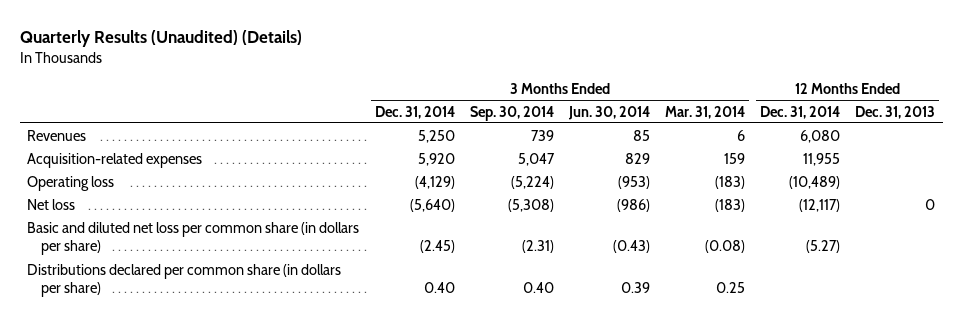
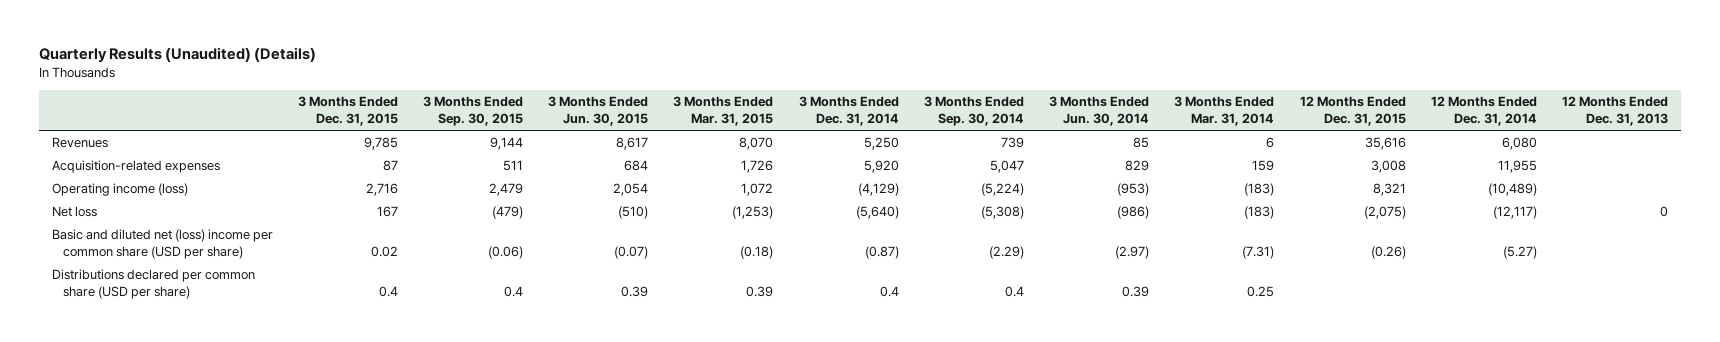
none -> [297,96,398,127] 3 Months Ended Dec. 31, 2015
none -> [422,96,523,127] 3 Months Ended Sep. 30, 2015
none -> [548,96,649,127] 3 Months Ended Jun. 30, 2015
none -> [673,96,774,127] 3 Months Ended Mar. 31, 2015
none -> [1299,96,1406,127] 12 Months Ended Dec. 31, 2015
[27,175,115,191] Operating loss -> [51,183,188,197] Operating income (loss)
[27,221,360,256] Basic and diluted net loss per common share (in dollars per share) -> [51,229,273,260] Basic and diluted net (loss) income per common share (USD per share)
[419,240,455,254] (2.45) -> [864,246,899,260] (0.87)
[521,240,554,254] (2.31) -> [988,246,1024,260] (2.29)
[612,240,650,254] (0.43) -> [1115,246,1150,260] (2.97)
[705,240,746,254] (0.08) -> [1242,246,1275,260] (7.31)
[27,263,342,298] Distributions declared per common share (in dollars per share) -> [51,269,255,300] Distributions declared per common share (USD per share)
[423,282,455,294] 0.40 -> [879,286,899,298] 0.4
[522,282,554,294] 0.40 -> [1004,286,1024,298] 0.4

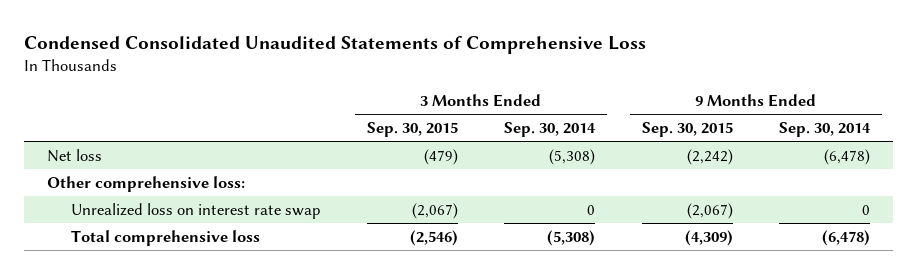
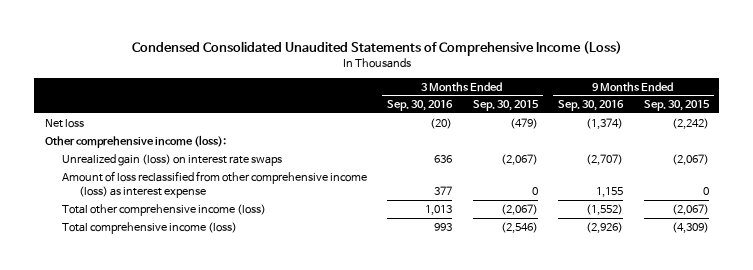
[23,36,646,55] Condensed Consolidated Unaudited Statements of Comprehensive Loss -> [131,40,622,56] Condensed Consolidated Unaudited Statements of Comprehensive Income (Loss)
[504,122,597,138] Sep. 30, 2014 -> none
[779,122,872,138] Sep. 30, 2014 -> none
none -> [387,100,454,112] Sep. 30, 2016
none -> [558,100,625,112] Sep. 30, 2016
[46,175,245,192] Other comprehensive loss: -> [44,134,226,148] Other comprehensive income (loss):
[70,202,321,219] Unrealized loss on interest rate swap -> [61,153,282,166] Unrealized gain (loss) on interest rate swaps
none -> [61,170,367,198] Amount of loss reclassified from other comprehensive income (loss) as interest expense
none -> [61,203,266,216] Total other comprehensive income (loss)
[70,229,260,246] Total comprehensive loss -> [61,221,237,234] Total comprehensive income (loss)

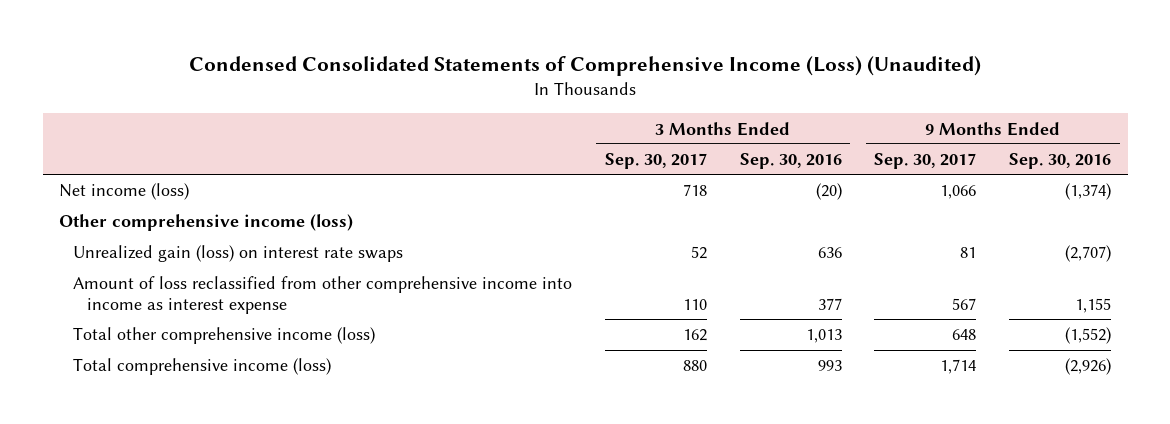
[131,40,622,56] Condensed Consolidated Unaudited Statements of Comprehensive Income (Loss) -> [189,55,982,76] Condensed Consolidated Statements of Comprehensive Income (Loss) (Unaudited)
[472,100,539,112] Sep. 30, 2015 -> none
[643,100,710,112] Sep. 30, 2015 -> none
none -> [604,153,707,170] Sep. 30, 2017
none -> [874,153,977,170] Sep. 30, 2017
[44,118,84,128] Net loss -> [58,183,189,201] Net income (loss)
[44,134,226,148] Other comprehensive income (loss): -> [58,214,353,232] Other comprehensive income (loss)
[61,170,367,198] Amount of loss reclassified from other comprehensive income (loss) as interest expense -> [72,276,572,315] Amount of loss reclassified from other comprehensive income into income as interest expense

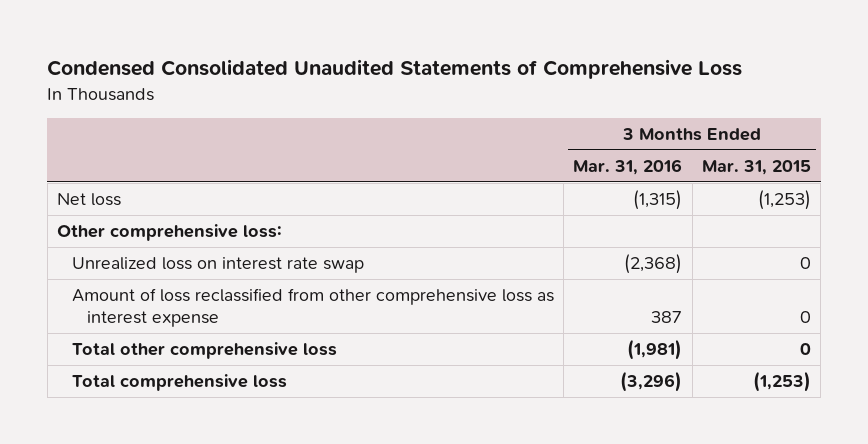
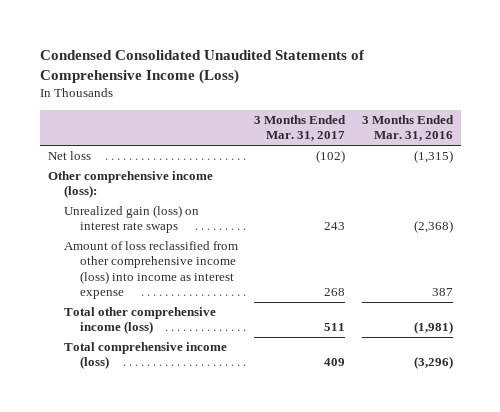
[47,59,743,80] Condensed Consolidated Unaudited Statements of Comprehensive Loss -> [39,49,365,84] Condensed Consolidated Unaudited Statements of Comprehensive Income (Loss)
[701,160,811,176] Mar. 31, 2015 -> none
none -> [254,114,347,142] 3 Months Ended Mar. 31, 2017
[56,224,282,242] Other comprehensive loss: -> [47,171,213,199] Other comprehensive income (loss):
[71,257,364,274] Unrealized loss on interest rate swap -> [64,205,200,234] Unrealized gain (loss) on interest rate swaps
[71,288,554,328] Amount of loss reclassified from other comprehensive loss as interest expense -> [64,241,239,300] Amount of loss reclassified from other comprehensive income (loss) into income as interest expense
[71,342,337,360] Total other comprehensive loss -> [64,307,217,335] Total other comprehensive income (loss)
[71,374,287,392] Total comprehensive loss -> [64,342,228,370] Total comprehensive income (loss)

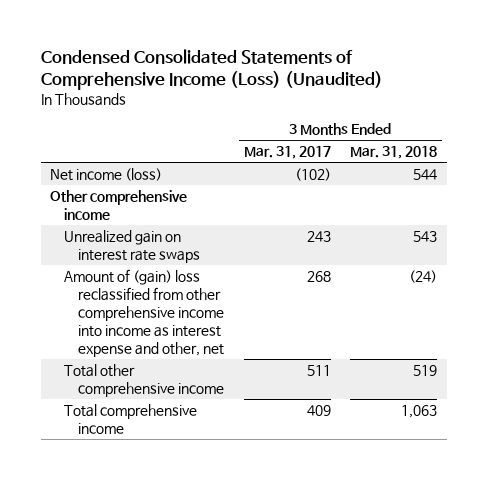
[39,49,365,84] Condensed Consolidated Unaudited Statements of Comprehensive Income (Loss) -> [40,48,383,90] Condensed Consolidated Statements of Comprehensive Income (Loss) (Unaudited)
[361,114,454,142] 3 Months Ended Mar. 31, 2016 -> none
none -> [350,146,438,160] Mar. 31, 2018
[47,151,91,161] Net loss -> [50,168,163,182] Net income (loss)
[47,171,213,199] Other comprehensive income (loss): -> [50,190,188,221] Other comprehensive income
[64,205,200,234] Unrealized gain (loss) on interest rate swaps -> [64,230,201,264] Unrealized gain on interest rate swaps
[64,241,239,300] Amount of loss reclassified from other comprehensive income (loss) into income as interest expense -> [64,269,225,357] Amount of (gain) loss reclassified from other comprehensive income into income as interest expense and other, net
[64,307,217,335] Total other comprehensive income (loss) -> [64,364,225,398] Total other comprehensive income
[64,342,228,370] Total comprehensive income (loss) -> [64,404,198,435] Total comprehensive income

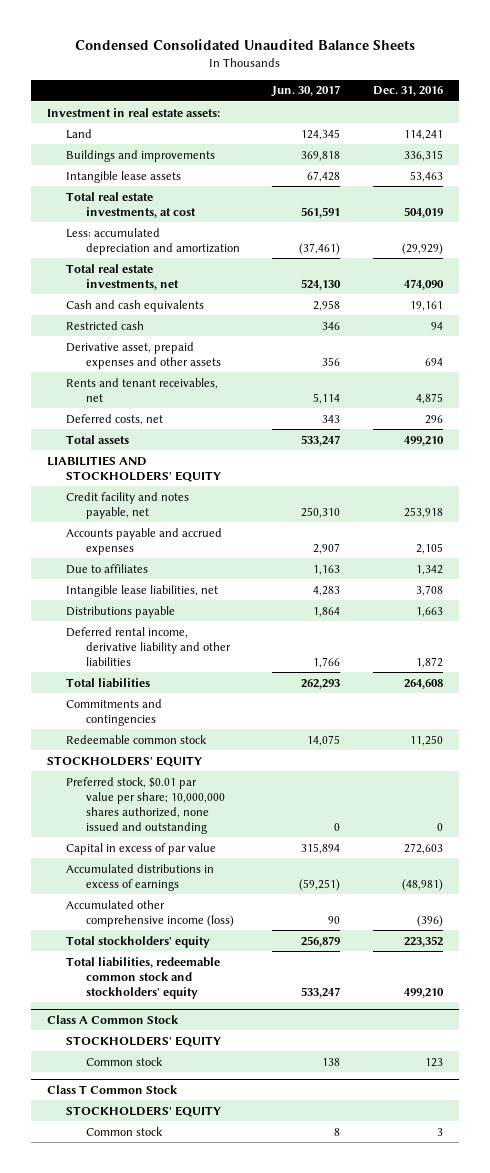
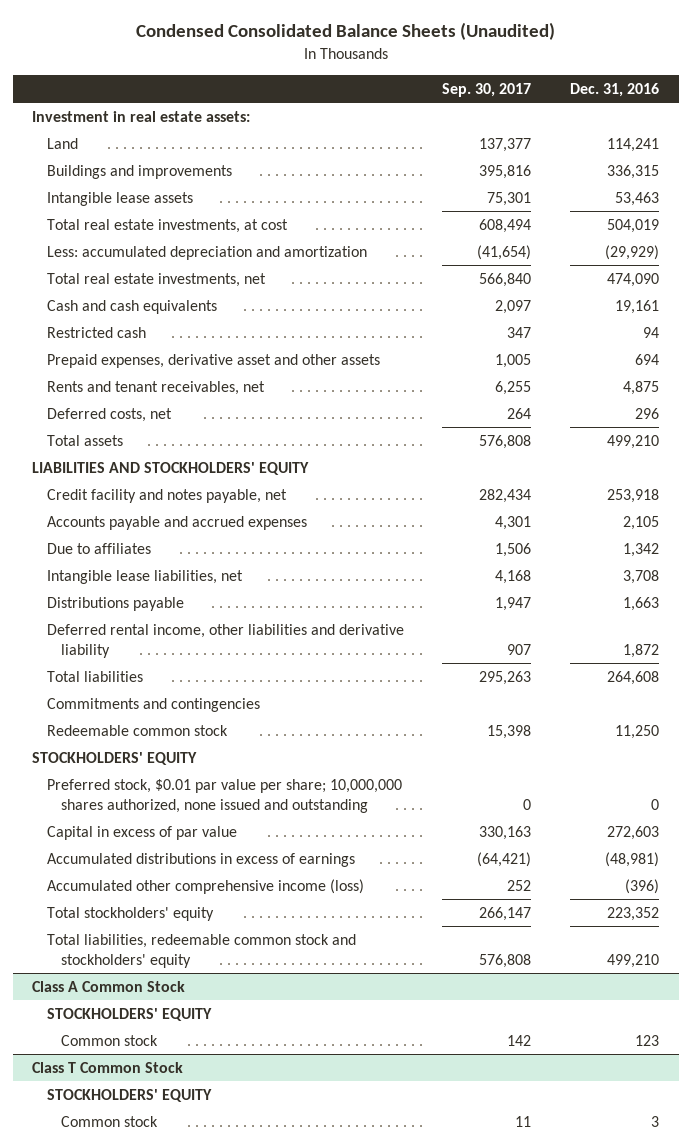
[75,39,416,51] Condensed Consolidated Unaudited Balance Sheets -> [135,22,555,41] Condensed Consolidated Balance Sheets (Unaudited)
[271,85,341,98] Jun. 30, 2017 -> none
none -> [442,82,532,97] Sep. 30, 2017
[66,341,221,369] Derivative asset, prepaid expenses and other assets -> [46,353,380,368] Prepaid expenses, derivative asset and other assets
[66,626,231,666] Deferred rental income, derivative liability and other liabilities -> [46,623,404,658] Deferred rental income, other liabilities and derivative liability

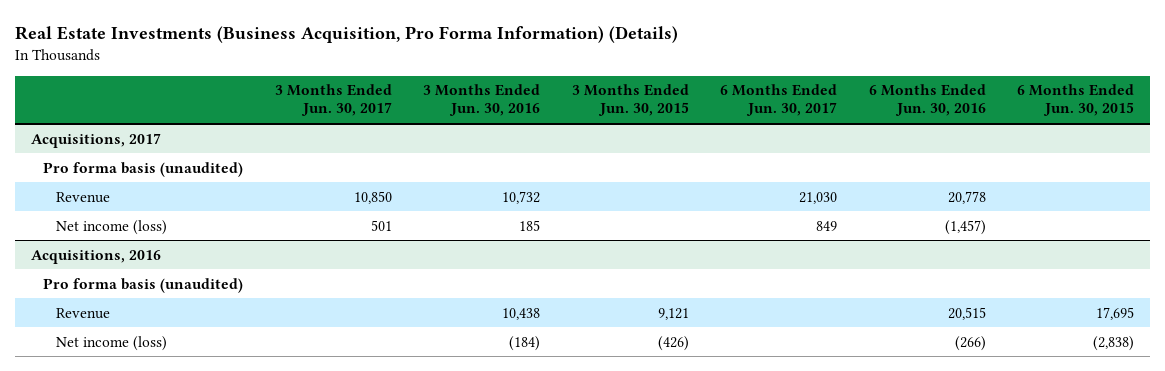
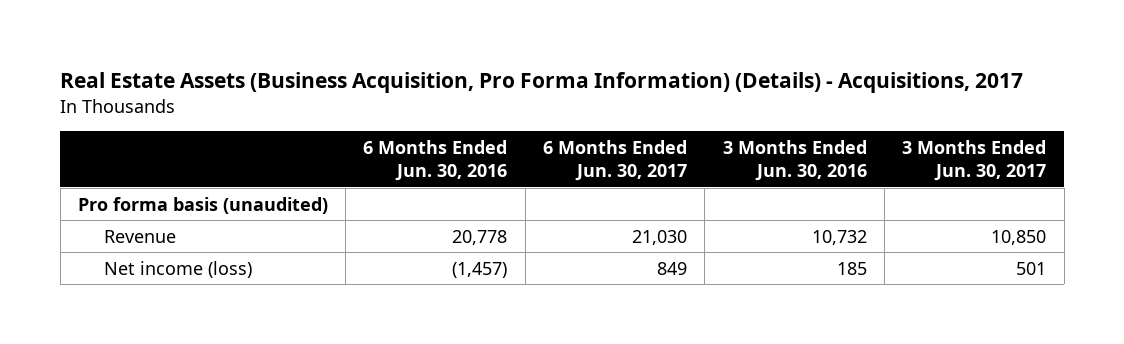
[15,26,679,44] Real Estate Investments (Business Acquisition, Pro Forma Information) (Details) -> [60,72,1024,94] Real Estate Assets (Business Acquisition, Pro Forma Information) (Details) - Acquisitions, 2017
[571,84,689,117] 3 Months Ended Jun. 30, 2015 -> none
[1017,84,1135,117] 6 Months Ended Jun. 30, 2015 -> none
[30,132,161,148] Acquisitions, 2017 -> none
[30,249,161,264] Acquisitions, 2016 -> none
[43,277,244,293] Pro forma basis (unaudited) -> none
[55,307,110,319] Revenue -> none
[55,335,167,351] Net income (loss) -> none

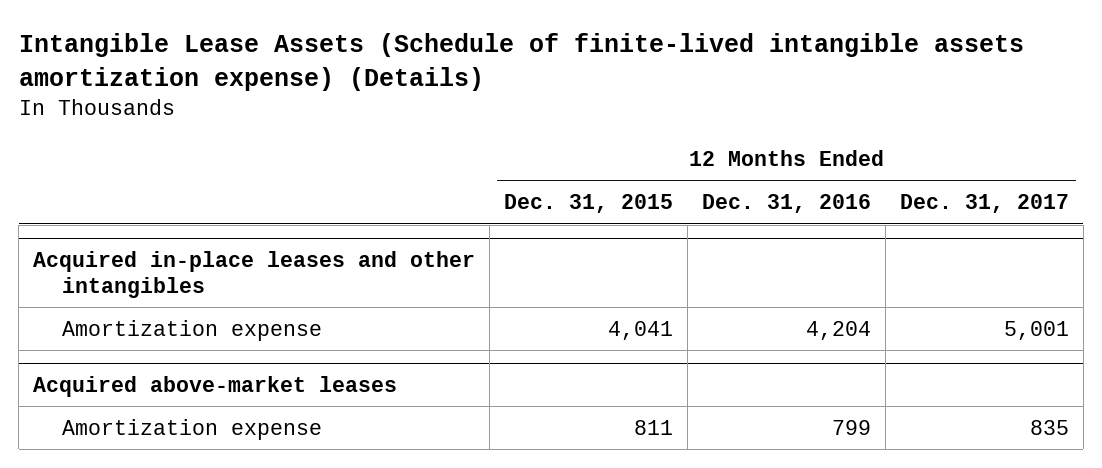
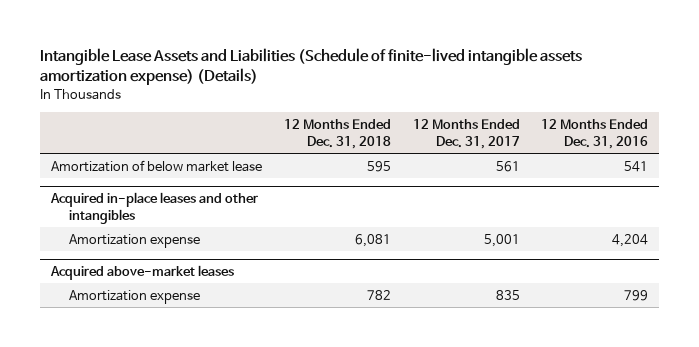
[18,33,1024,92] Intangible Lease Assets (Schedule of finite-lived intangible assets amortization expense) (Details) -> [40,47,583,86] Intangible Lease Assets and Liabilities (Schedule of finite-lived intangible assets amortization expense) (Details)
[504,194,674,214] Dec. 31, 2015 -> none
none -> [283,119,391,149] 12 Months Ended Dec. 31, 2018
none -> [51,159,263,172] Amortization of below market lease

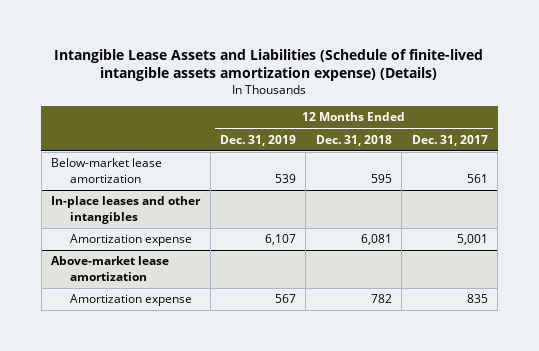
[541,119,649,149] 12 Months Ended Dec. 31, 2016 -> none
none -> [220,134,297,146] Dec. 31, 2019
[51,159,263,172] Amortization of below market lease -> [51,158,163,183] Below-market lease amortization
[50,192,259,224] Acquired in-place leases and other intangibles -> [51,196,202,224] In-place leases and other intangibles
[50,265,235,281] Acquired above-market leases -> [51,256,170,281] Above-market lease amortization

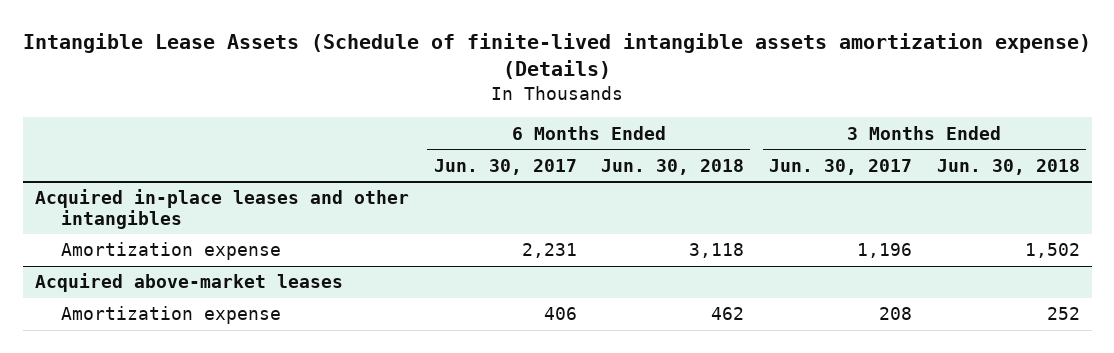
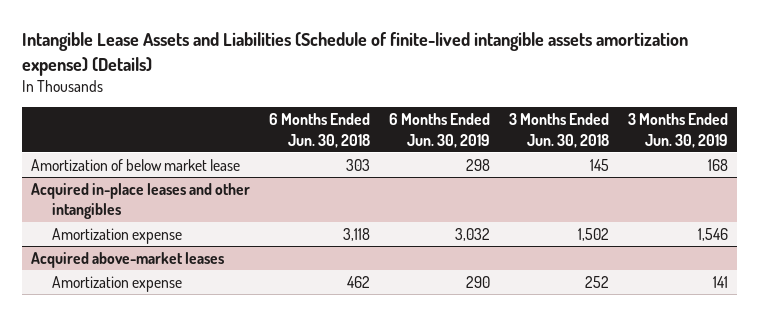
[23,33,1092,80] Intangible Lease Assets (Schedule of finite-lived intangible assets amortization expense) (Details) -> [21,32,688,76] Intangible Lease Assets and Liabilities (Schedule of finite-lived intangible assets amortization expense) (Details)
[433,158,577,175] Jun. 30, 2017 -> none
[768,158,912,175] Jun. 30, 2017 -> none
none -> [388,113,490,148] 6 Months Ended Jun. 30, 2019
none -> [627,113,728,148] 3 Months Ended Jun. 30, 2019
none -> [31,158,241,171] Amortization of below market lease

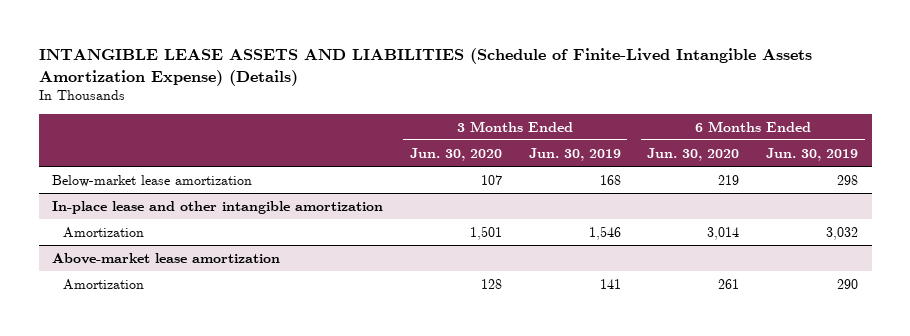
[21,32,688,76] Intangible Lease Assets and Liabilities (Schedule of finite-lived intangible assets amortization expense) (Details) -> [38,48,812,86] INTANGIBLE LEASE ASSETS AND LIABILITIES (Schedule of Finite-Lived Intangible Assets Amortization Expense) (Details)
[269,113,371,148] 6 Months Ended Jun. 30, 2018 -> none
[508,113,609,148] 3 Months Ended Jun. 30, 2018 -> none
none -> [409,147,502,161] Jun. 30, 2020
none -> [647,147,740,161] Jun. 30, 2020
[31,158,241,171] Amortization of below market lease -> [52,174,253,187] Below-market lease amortization
[31,182,251,220] Acquired in-place leases and other intangibles -> [52,200,384,214] In-place lease and other intangible amortization
[52,227,183,244] Amortization expense -> [63,226,145,238] Amortization
[31,251,225,268] Acquired above-market leases -> [52,252,281,264] Above-market lease amortization
[52,275,183,292] Amortization expense -> [63,278,145,290] Amortization

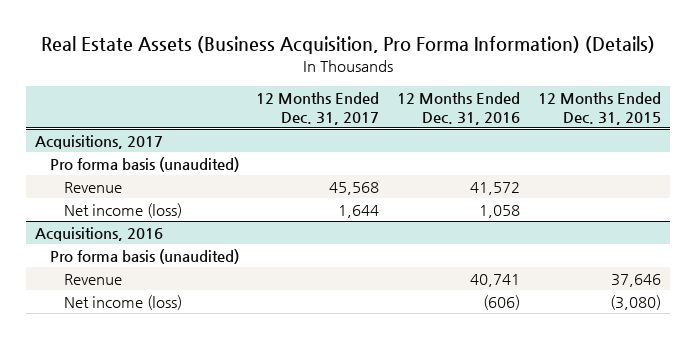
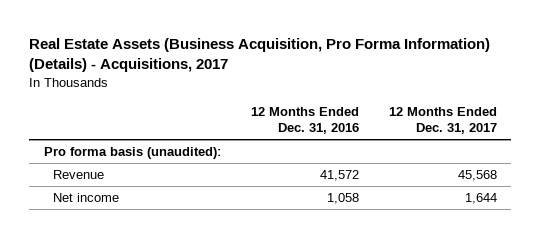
[40,36,655,55] Real Estate Assets (Business Acquisition, Pro Forma Information) (Details) -> [28,38,490,73] Real Estate Assets (Business Acquisition, Pro Forma Information) (Details) - Acquisitions, 2017
[537,91,661,125] 12 Months Ended Dec. 31, 2015 -> none
[35,134,164,149] Acquisitions, 2017 -> none
[49,156,239,172] Pro forma basis (unaudited) -> [43,147,221,160] Pro forma basis (unaudited):
[35,226,164,241] Acquisitions, 2016 -> none
[49,248,239,264] Pro forma basis (unaudited) -> none
[63,273,122,285] Revenue -> none
[63,294,182,310] Net income (loss) -> none
[63,202,182,218] Net income (loss) -> [53,193,120,203] Net income

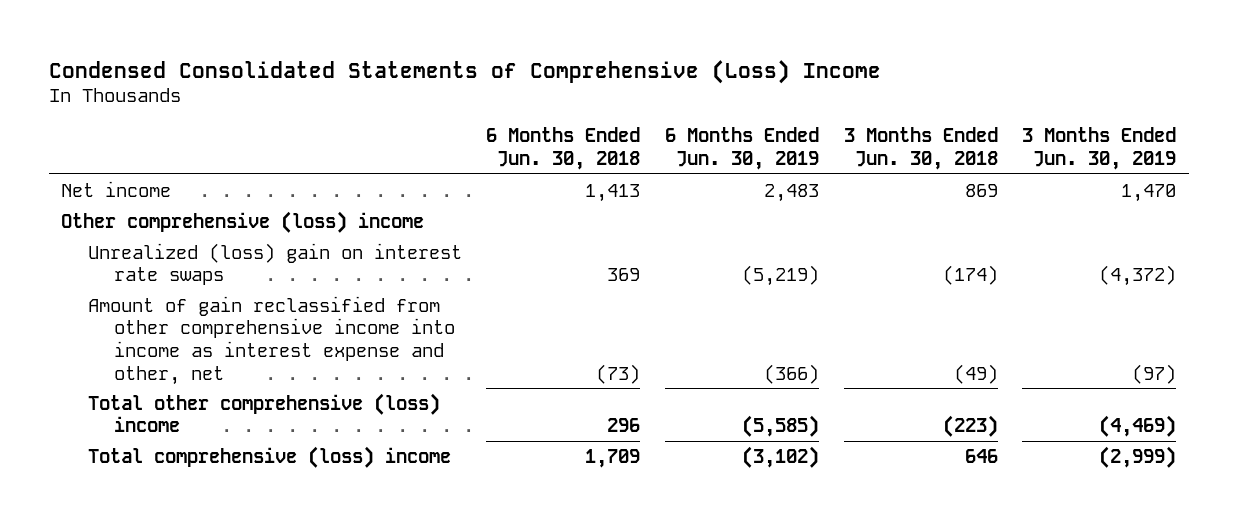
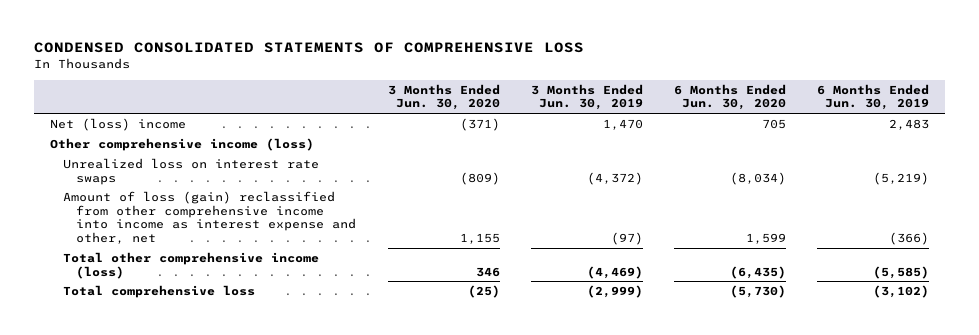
[49,59,882,84] Condensed Consolidated Statements of Comprehensive (Loss) Income -> [34,42,585,54] CONDENSED CONSOLIDATED STATEMENTS OF COMPREHENSIVE LOSS
[486,127,641,171] 6 Months Ended Jun. 30, 2018 -> none
[843,127,998,171] 3 Months Ended Jun. 30, 2018 -> none
none -> [387,83,500,111] 3 Months Ended Jun. 30, 2020
none -> [674,83,787,111] 6 Months Ended Jun. 30, 2020
[61,180,172,197] Net income -> [50,117,187,131] Net (loss) income
[61,210,425,233] Other comprehensive (loss) income -> [50,137,315,151] Other comprehensive income (loss)
[87,242,462,286] Unrealized (loss) gain on interest rate swaps -> [63,157,320,185] Unrealized loss on interest rate swaps
[87,295,455,385] Amount of gain reclassified from other comprehensive income into income as interest expense and other, net -> [63,190,357,245] Amount of loss (gain) reclassified from other comprehensive income into income as interest expense and other, net
[87,392,440,433] Total other comprehensive (loss) income -> [63,251,320,279] Total other comprehensive income (loss)
[87,445,451,468] Total comprehensive (loss) income -> [63,284,256,298] Total comprehensive loss

